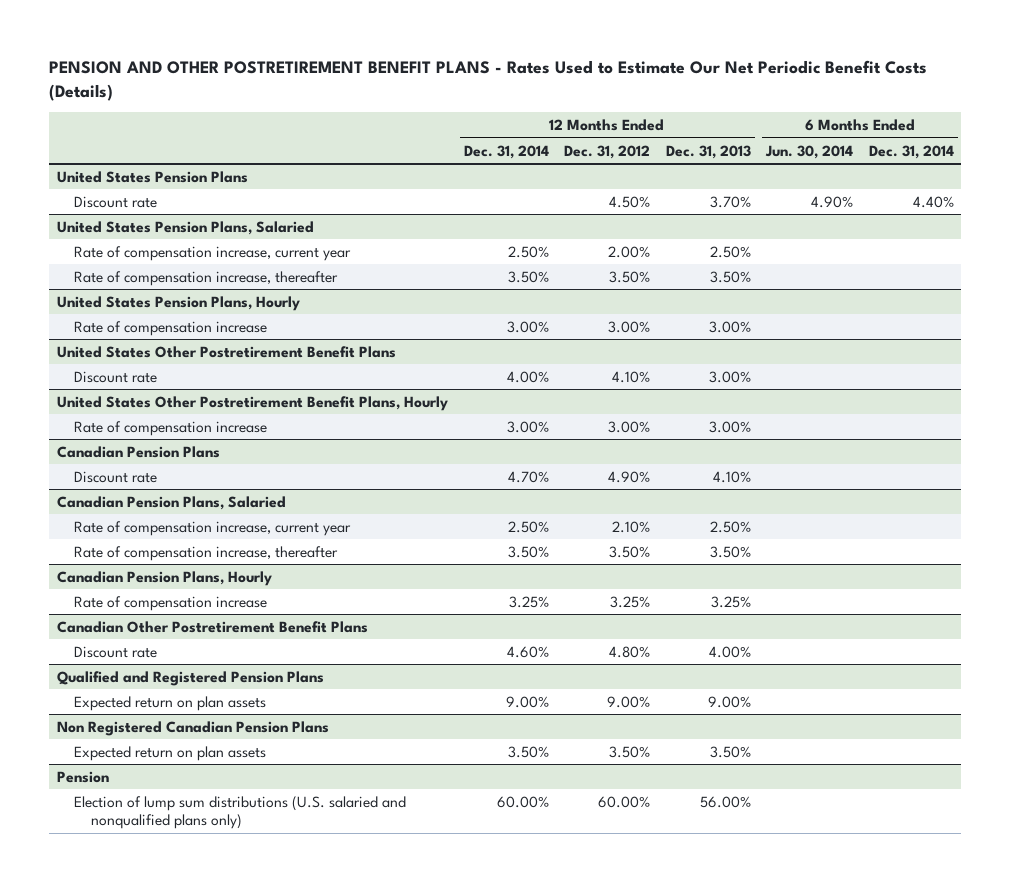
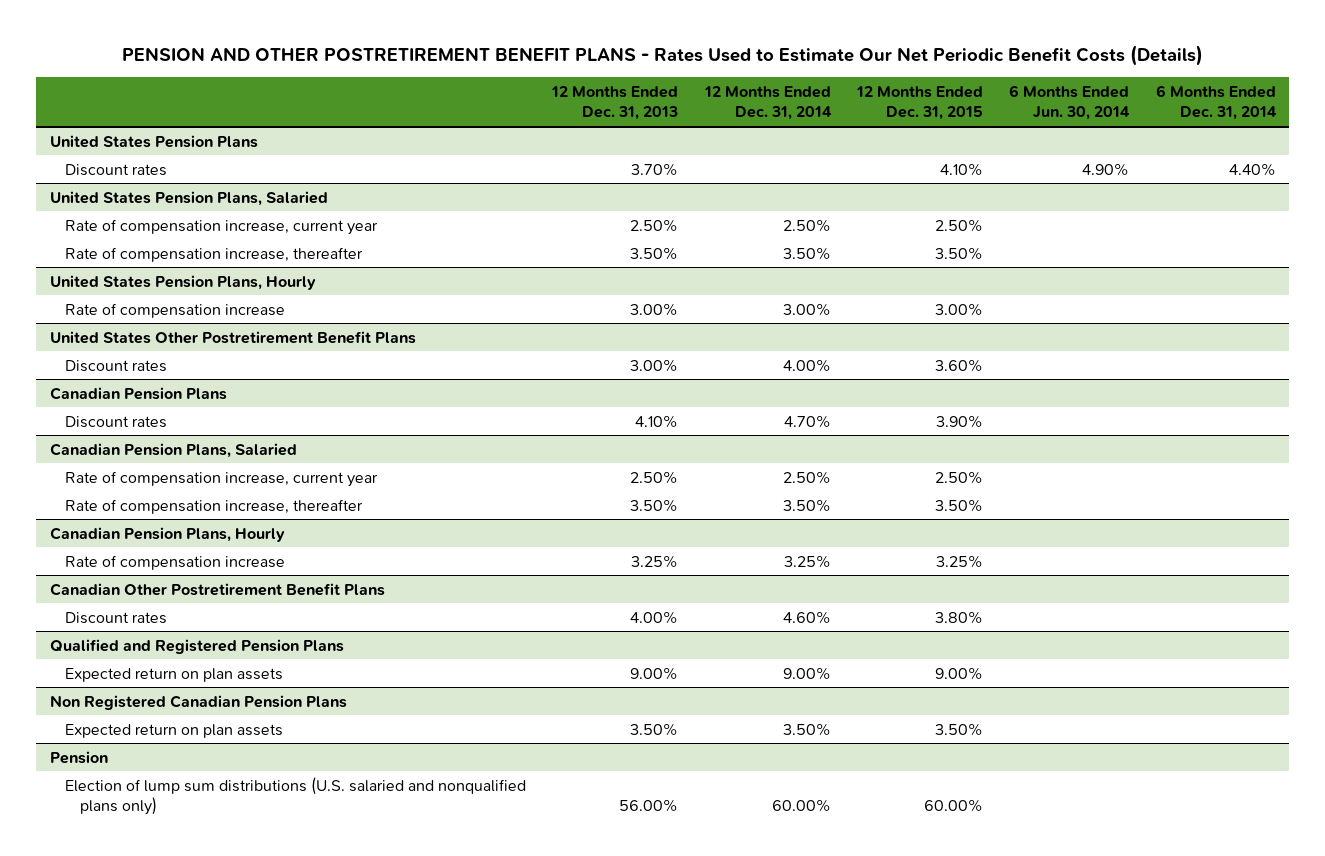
[564,144,651,159] Dec. 31, 2012 -> none
none -> [855,86,983,121] 12 Months Ended Dec. 31, 2015
[74,195,158,208] Discount rate -> [64,163,167,176] Discount rates
[57,395,449,411] United States Other Postretirement Benefit Plans, Hourly -> none
[74,420,268,436] Rate of compensation increase -> none
[74,370,158,383] Discount rate -> [64,359,167,372] Discount rates
[74,470,158,483] Discount rate -> [64,415,167,428] Discount rates
[74,645,158,658] Discount rate -> [64,611,167,624] Discount rates

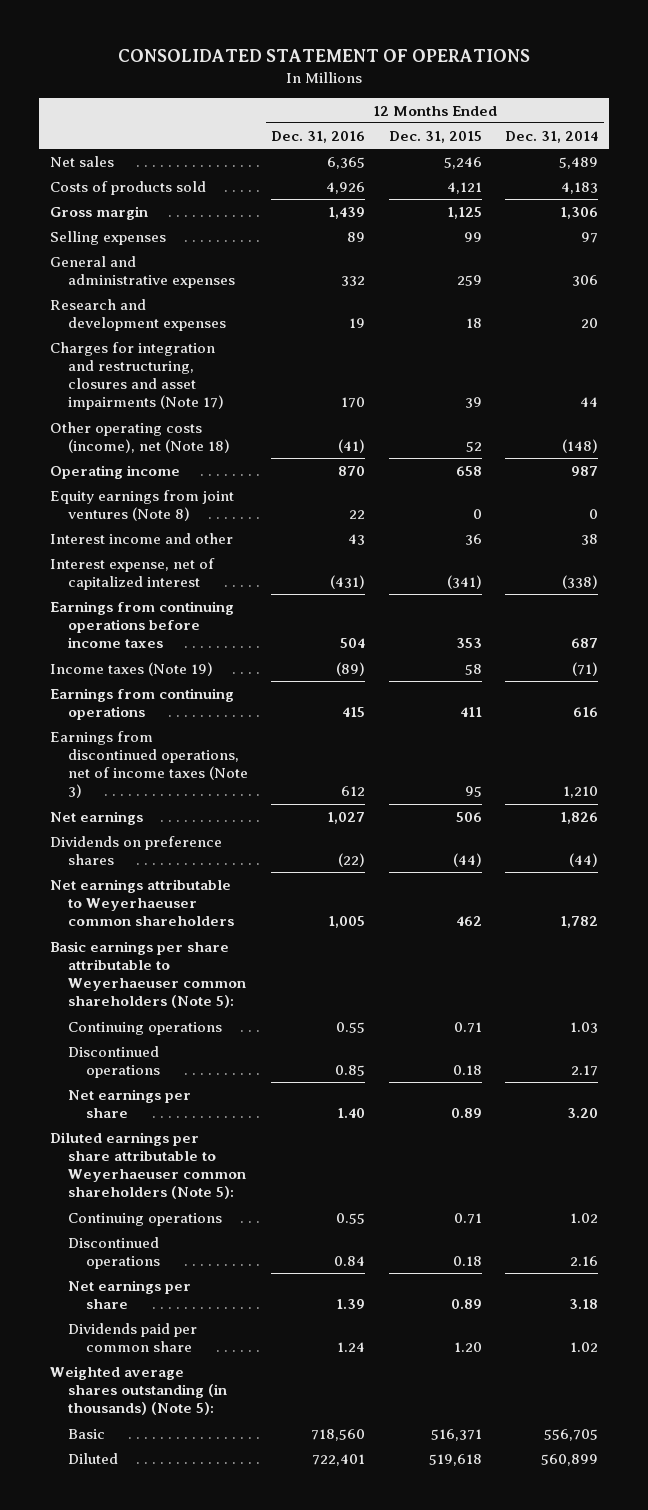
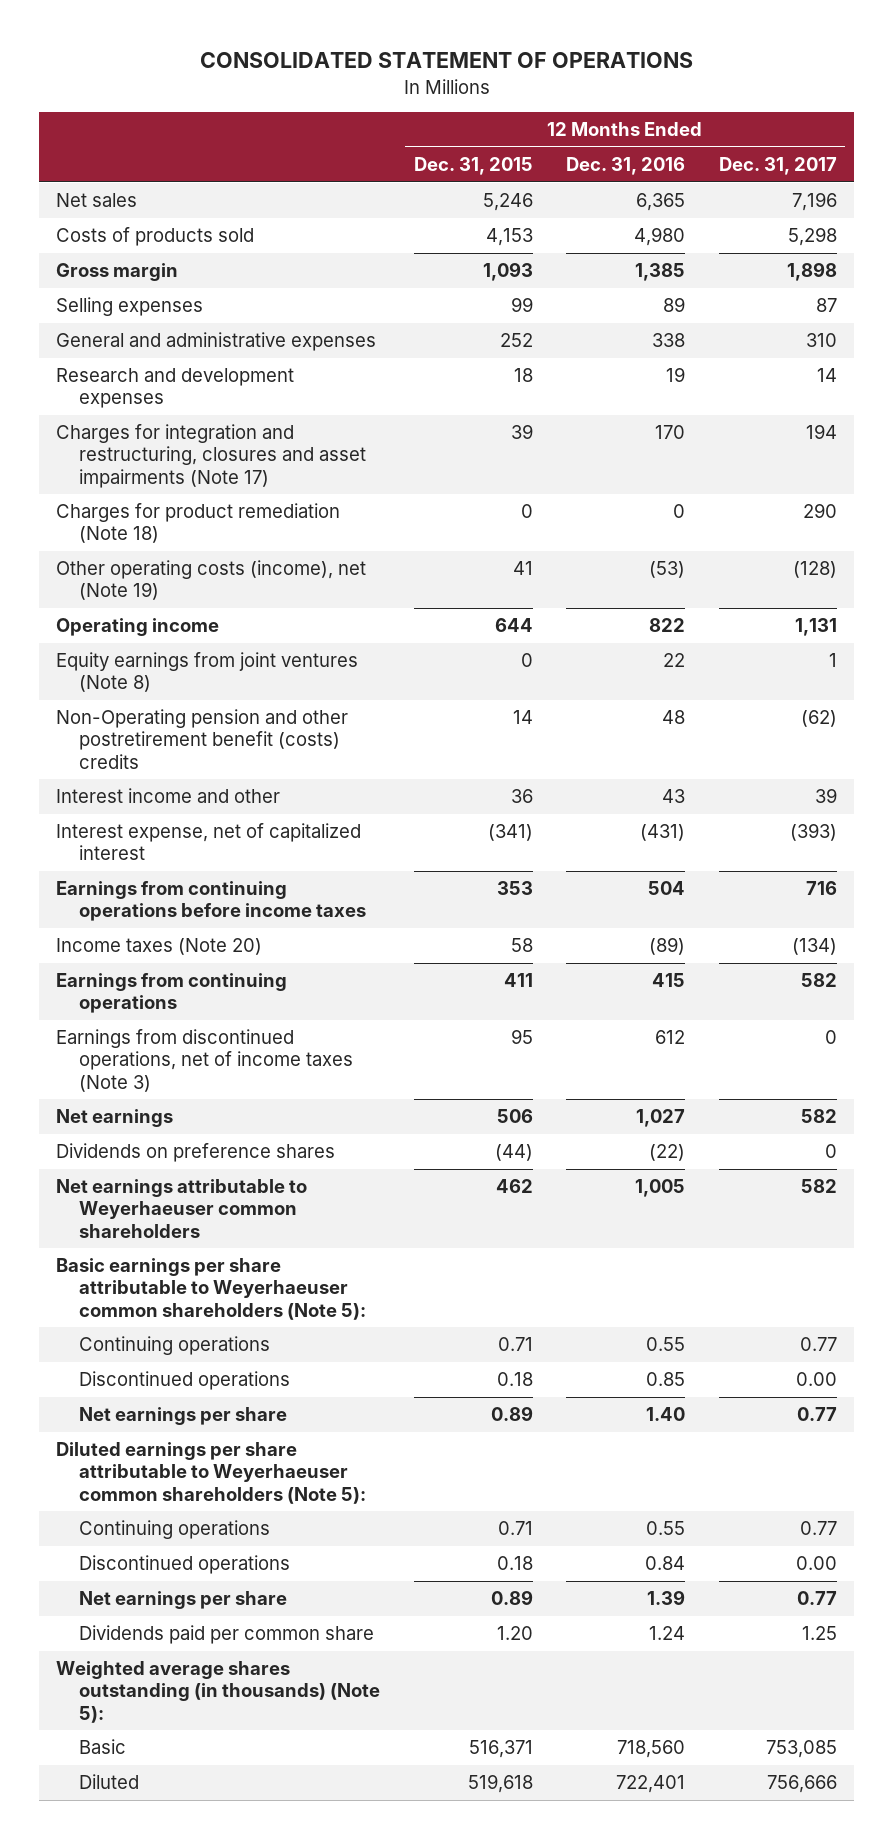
[504,130,598,143] Dec. 31, 2014 -> none
none -> [719,157,838,176] Dec. 31, 2017
[326,181,366,194] 4,926 -> [634,227,686,247] 4,980
[446,181,482,194] 4,121 -> [485,228,533,247] 4,153
[328,206,366,219] 1,439 -> [635,263,686,282] 1,385
[446,206,482,219] 1,125 -> [482,262,533,282] 1,093
[341,276,366,287] 332 -> [652,333,686,348] 338
[456,275,482,287] 259 -> [499,333,533,348] 252
none -> [56,503,341,544] Charges for product remediation (Note 18)
[50,421,231,454] Other operating costs (income), net (Note 18) -> [56,560,367,601] Other operating costs (income), net (Note 19)
[338,439,366,454] (41) -> [649,561,686,579] (53)
[465,441,482,453] 52 -> [512,561,533,576] 41
[338,465,366,476] 870 -> [649,618,686,633] 822
[455,465,482,476] 658 -> [494,618,533,633] 644
none -> [56,709,349,769] Non-Operating pension and other postretirement benefit (costs) credits
[50,661,214,676] Income taxes (Note 19) -> [56,938,263,956] Income taxes (Note 20)

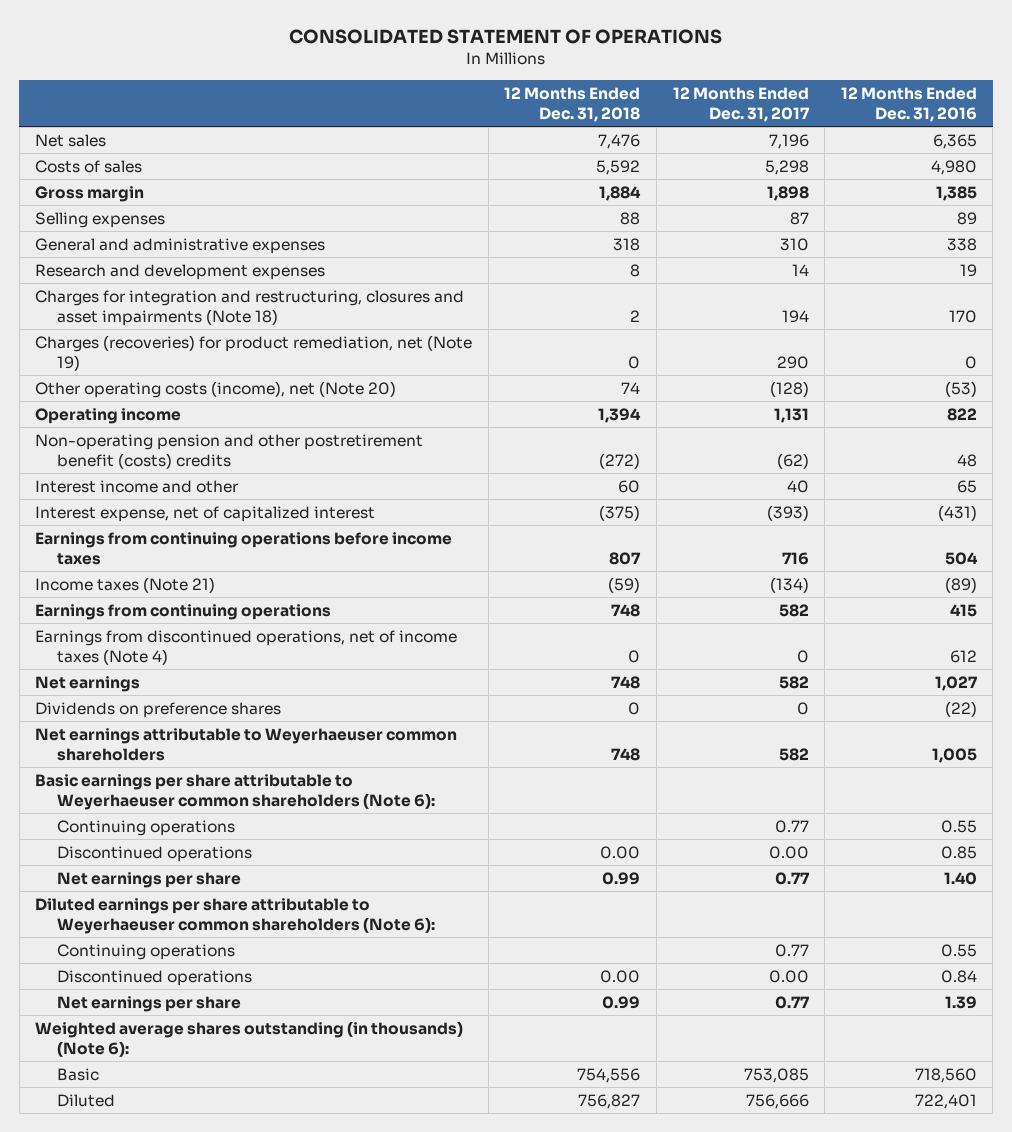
[413,157,533,176] Dec. 31, 2015 -> none
none -> [504,86,641,122] 12 Months Ended Dec. 31, 2018
[56,227,255,247] Costs of products sold -> [35,159,143,173] Costs of sales
[56,424,366,488] Charges for integration and restructuring, closures and asset impairments (Note 17) -> [35,289,465,326] Charges for integration and restructuring, closures and asset impairments (Note 18)
[56,503,341,544] Charges for product remediation (Note 18) -> [35,334,473,371] Charges (recoveries) for product remediation, net (Note 19)
[56,560,367,601] Other operating costs (income), net (Note 19) -> [35,380,397,398] Other operating costs (income), net (Note 20)
[56,652,359,693] Equity earnings from joint ventures (Note 8) -> none
[56,709,349,769] Non-Operating pension and other postretirement benefit (costs) credits -> [35,433,424,469] Non-operating pension and other postretirement benefit (costs) credits
[662,789,686,804] 43 -> [956,479,977,493] 65
[815,788,838,804] 39 -> [786,479,809,493] 40
[56,938,263,956] Income taxes (Note 20) -> [35,576,216,593] Income taxes (Note 21)
[56,1029,353,1092] Earnings from discontinued operations, net of income taxes (Note 3) -> [35,629,458,665] Earnings from discontinued operations, net of income taxes (Note 4)
[56,1258,366,1320] Basic earnings per share attributable to Weyerhaeuser common shareholders (Note 5): -> [35,773,436,810] Basic earnings per share attributable to Weyerhaeuser common shareholders (Note 6):
[56,1442,366,1504] Diluted earnings per share attributable to Weyerhaeuser common shareholders (Note 5): -> [35,897,436,934] Diluted earnings per share attributable to Weyerhaeuser common shareholders (Note 6):
[78,1625,374,1645] Dividends paid per common share -> none
[56,1661,380,1723] Weighted average shares outstanding (in thousands) (Note 5): -> [35,1020,464,1057] Weighted average shares outstanding (in thousands) (Note 6):

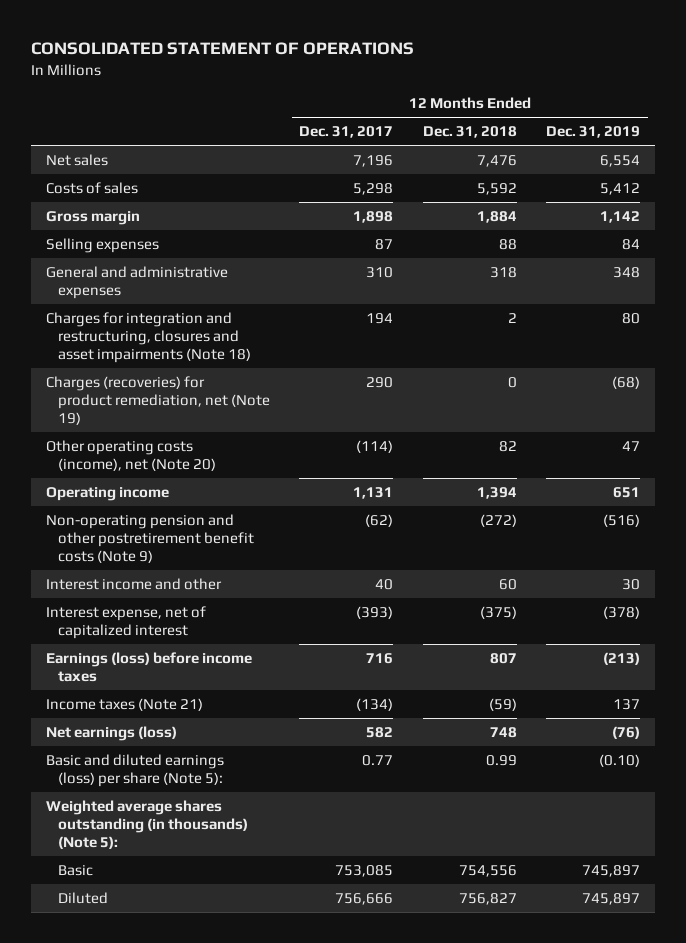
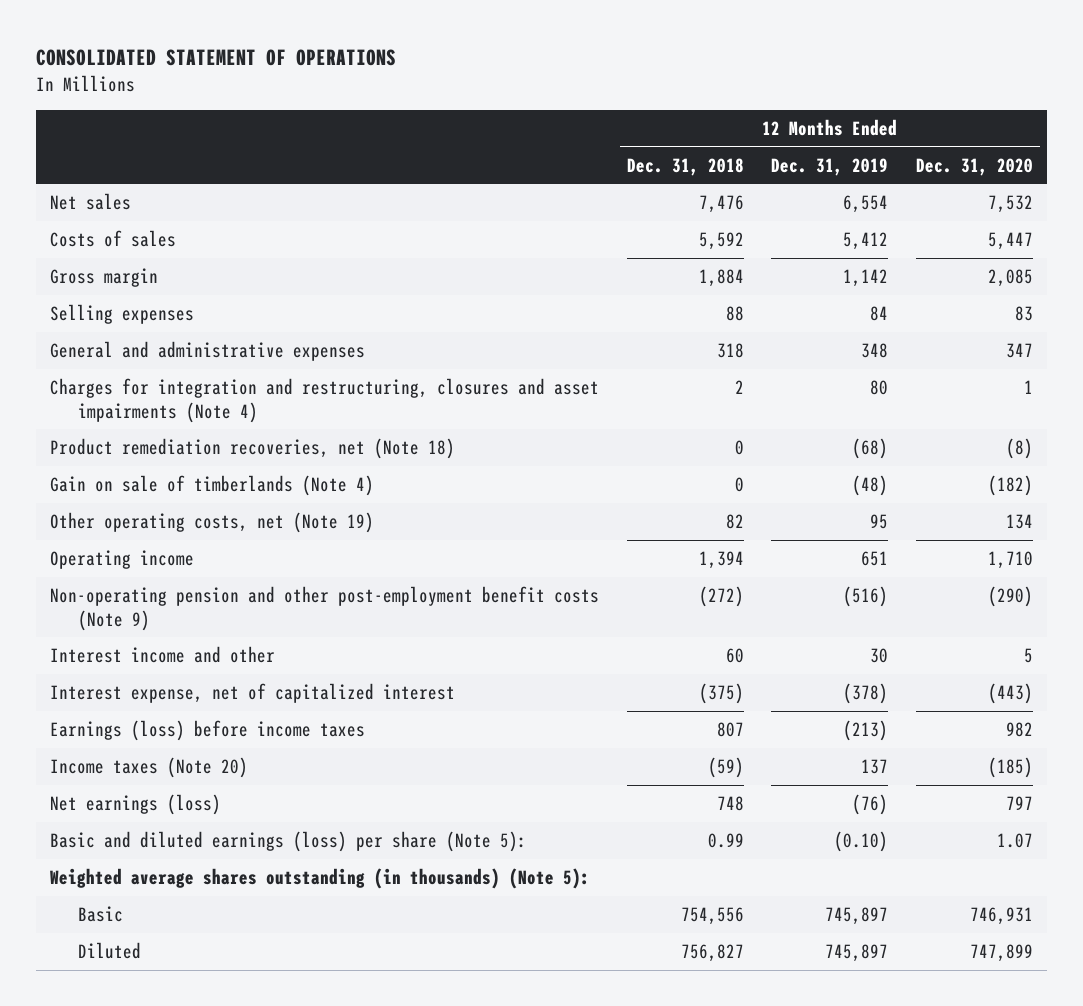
[299,126,394,139] Dec. 31, 2017 -> none
none -> [916,157,1034,176] Dec. 31, 2020
[45,311,251,363] Charges for integration and restructuring, closures and asset impairments (Note 18) -> [49,377,599,423] Charges for integration and restructuring, closures and asset impairments (Note 4)
[45,375,270,425] Charges (recoveries) for product remediation, net (Note 19) -> [49,437,455,459] Product remediation recoveries, net (Note 18)
none -> [49,474,374,496] Gain on sale of timberlands (Note 4)
[45,439,216,471] Other operating costs (income), net (Note 20) -> [49,511,374,533] Other operating costs, net (Note 19)
[622,440,641,451] 47 -> [870,513,889,529] 95
[45,513,254,563] Non-operating pension and other postretirement benefit costs (Note 9) -> [49,585,599,631] Non-operating pension and other post-employment benefit costs (Note 9)
[45,697,203,711] Income taxes (Note 21) -> [49,756,248,778] Income taxes (Note 20)

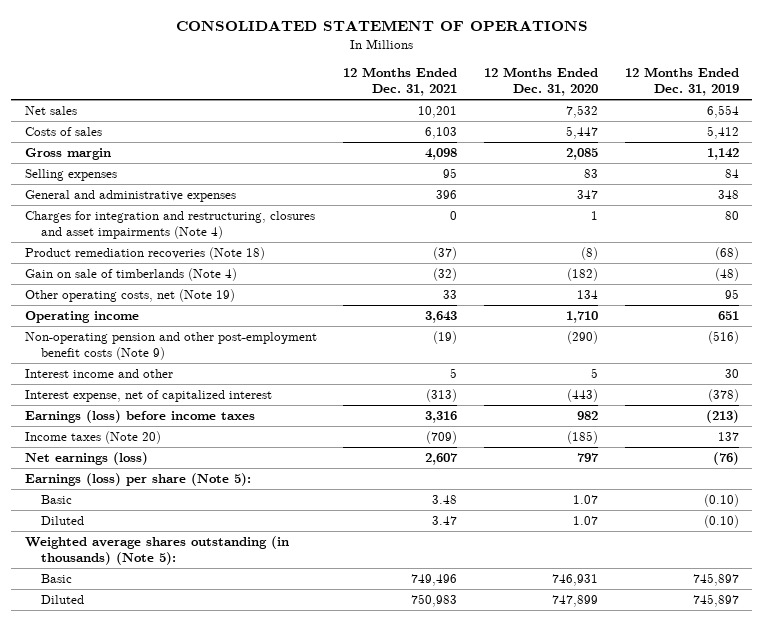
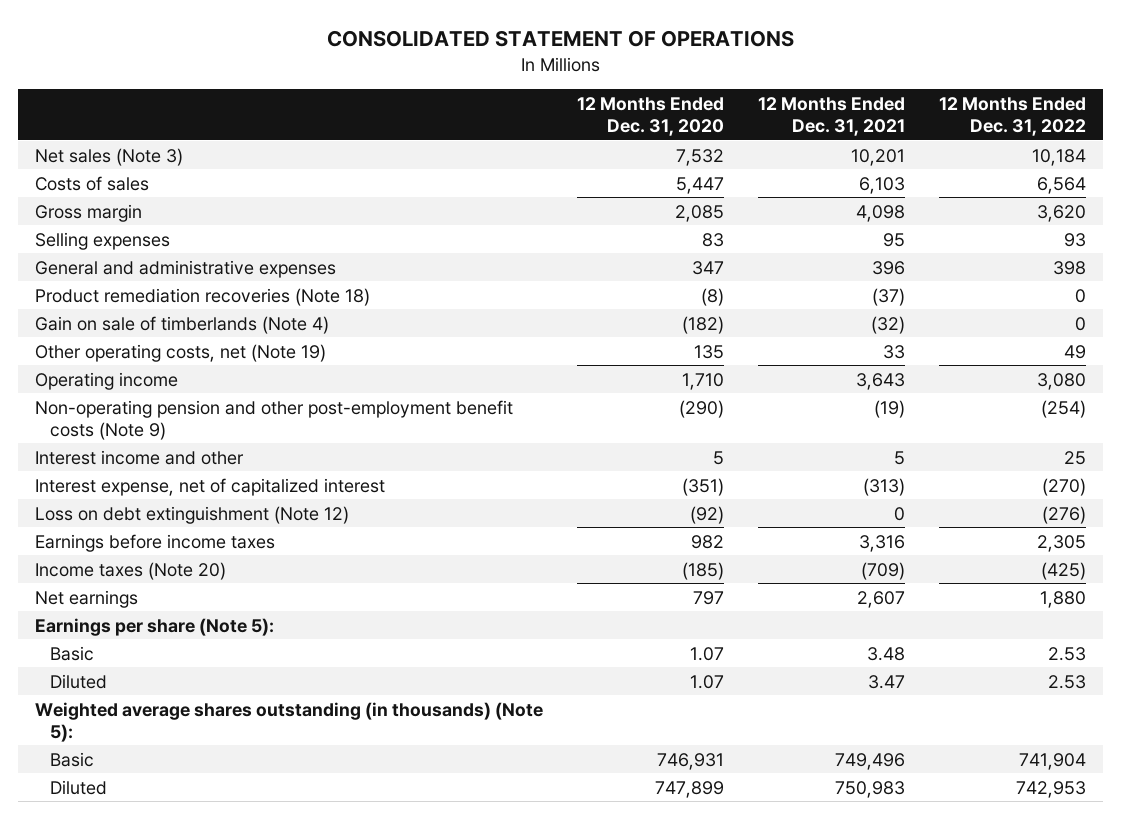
[624,67,739,97] 12 Months Ended Dec. 31, 2019 -> none
none -> [939,96,1087,136] 12 Months Ended Dec. 31, 2022
[24,106,77,116] Net sales -> [35,147,184,166] Net sales (Note 3)
[24,211,315,240] Charges for integration and restructuring, closures and asset impairments (Note 4) -> none
[577,290,599,300] 134 -> [694,344,725,359] 135
[567,389,599,403] (443) -> [682,477,725,496] (351)
none -> [35,505,350,524] Loss on debt extinguishment (Note 12)
[24,410,255,424] Earnings (loss) before income taxes -> [35,533,276,552] Earnings before income taxes
[24,452,148,466] Net earnings (loss) -> [35,589,139,608] Net earnings
[24,473,251,487] Earnings (loss) per share (Note 5): -> [35,617,275,636] Earnings per share (Note 5):

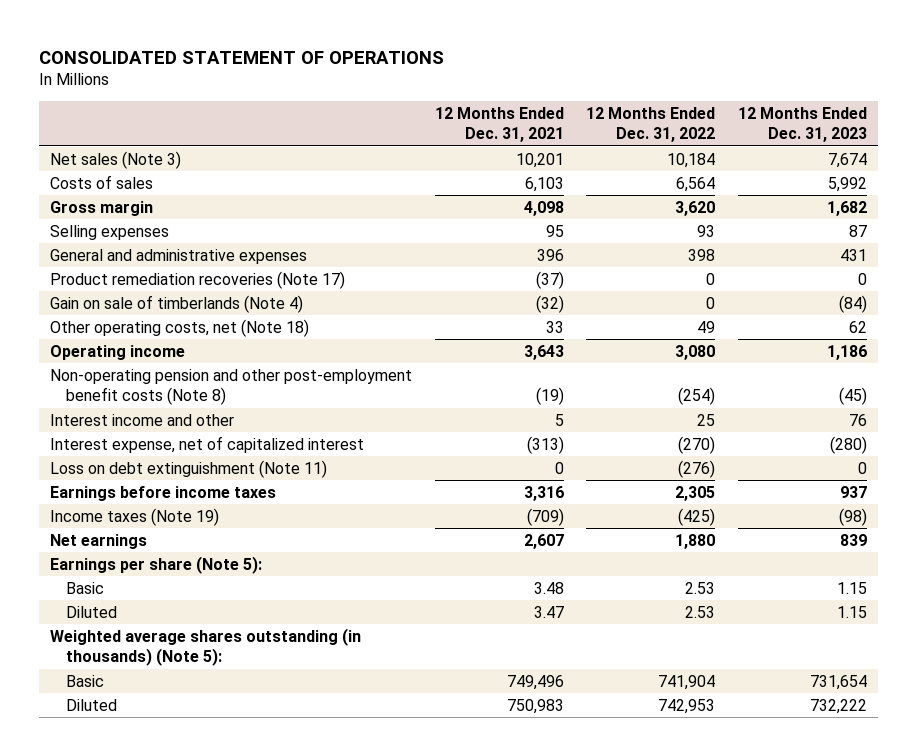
[577,96,725,136] 12 Months Ended Dec. 31, 2020 -> none
none -> [737,106,867,143] 12 Months Ended Dec. 31, 2023
[35,287,371,306] Product remediation recoveries (Note 18) -> [49,270,345,289] Product remediation recoveries (Note 17)
[35,343,327,362] Other operating costs, net (Note 19) -> [49,318,309,337] Other operating costs, net (Note 18)
[35,399,514,440] Non-operating pension and other post-employment benefit costs (Note 9) -> [49,368,412,406] Non-operating pension and other post-employment benefit costs (Note 8)
[35,505,350,524] Loss on debt extinguishment (Note 12) -> [49,459,327,478] Loss on debt extinguishment (Note 11)
[35,561,227,580] Income taxes (Note 20) -> [49,507,219,526] Income taxes (Note 19)

